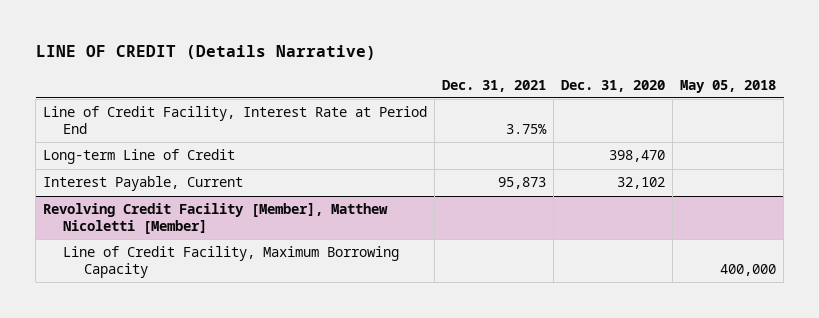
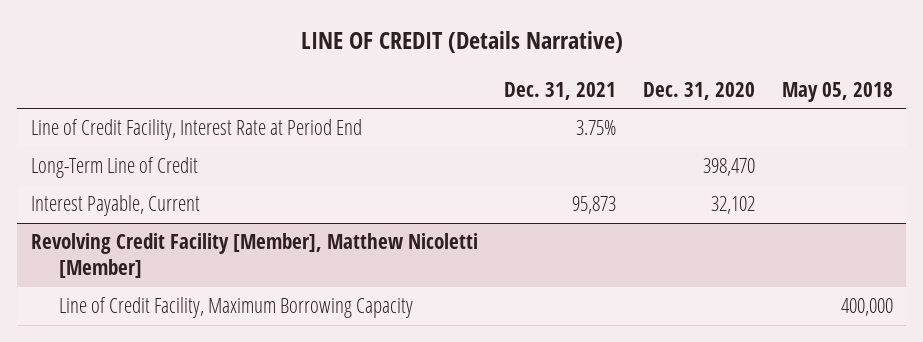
[43,149,236,165] Long-term Line of Credit -> [30,157,198,179] Long-Term Line of Credit

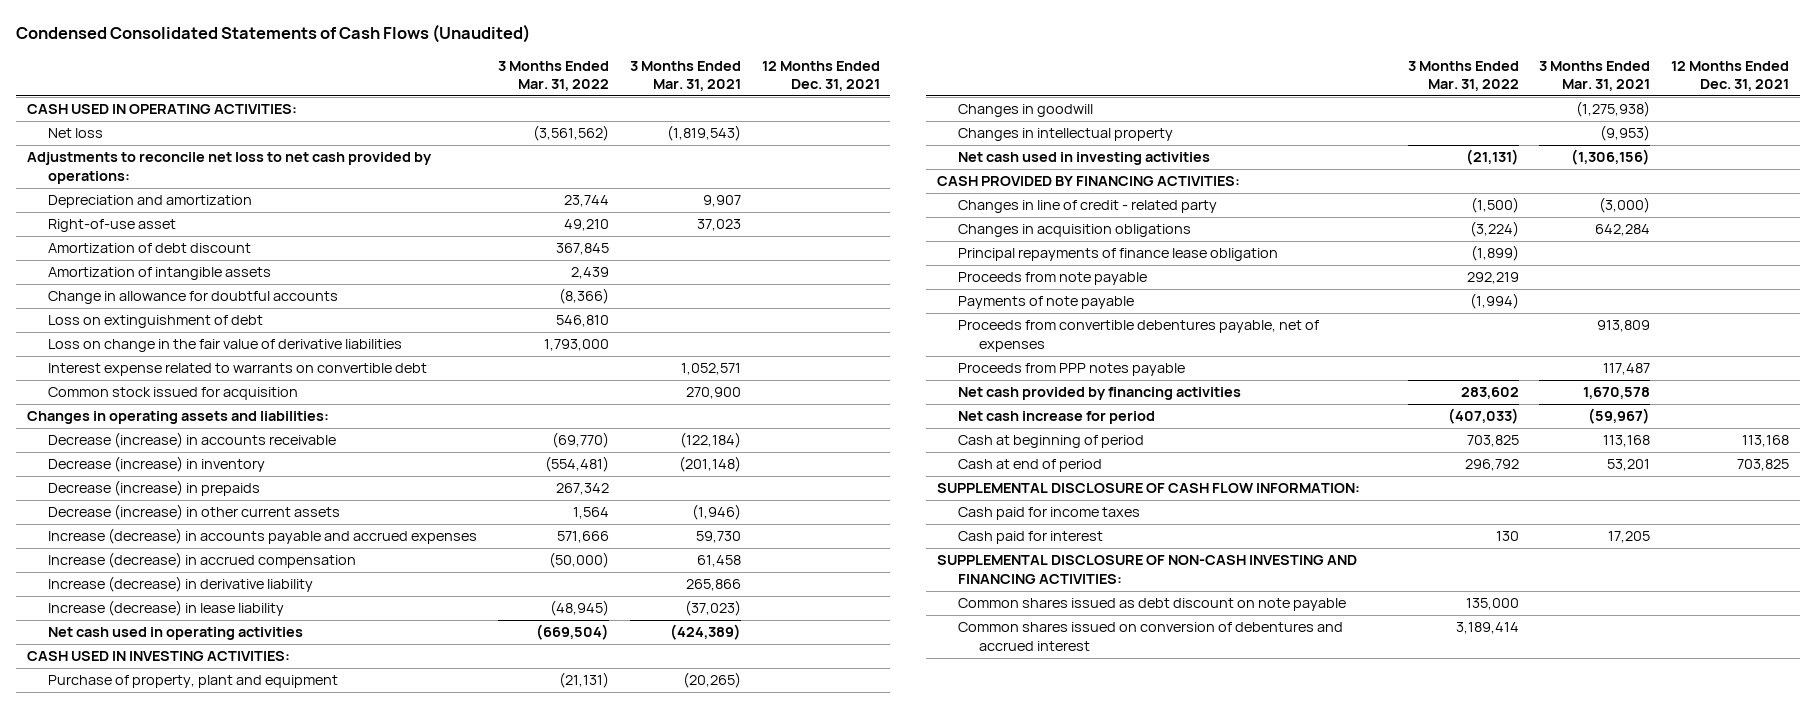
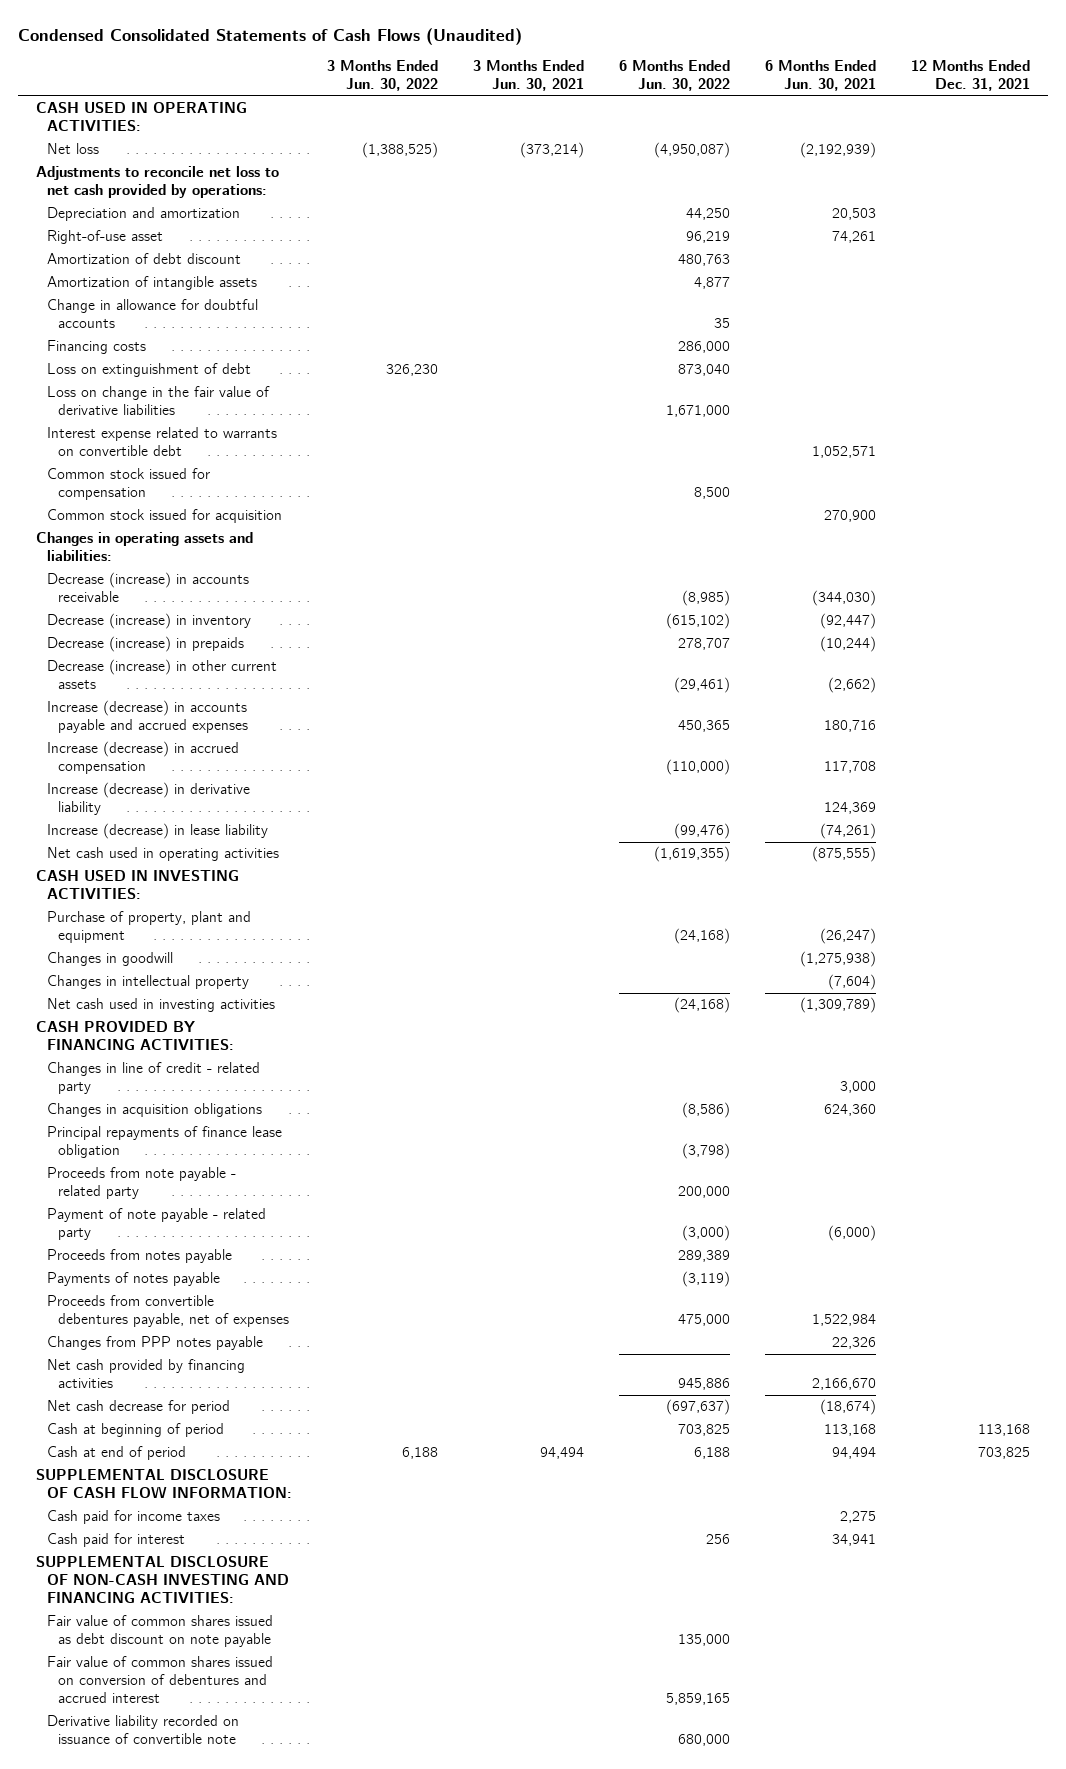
[497,60,609,92] 3 Months Ended Mar. 31, 2022 -> none
[629,60,741,92] 3 Months Ended Mar. 31, 2021 -> none
none -> [327,60,439,92] 3 Months Ended Jun. 30, 2022
none -> [473,60,585,92] 3 Months Ended Jun. 30, 2021
none -> [619,60,731,92] 6 Months Ended Jun. 30, 2022
none -> [765,60,877,92] 6 Months Ended Jun. 30, 2021
none -> [47,340,147,355] Financing costs
none -> [47,468,211,501] Common stock issued for compensation
none -> [47,1167,237,1200] Proceeds from note payable - related party
none -> [47,1208,267,1241] Payment of note payable - related party
[957,272,1147,286] Proceeds from note payable -> [47,1249,233,1264] Proceeds from notes payable
[957,296,1134,310] Payments of note payable -> [47,1272,221,1287] Payments of notes payable
[957,363,1185,377] Proceeds from PPP notes payable -> [47,1336,264,1351] Changes from PPP notes payable
[957,411,1155,425] Net cash increase for period -> [47,1400,231,1415] Net cash decrease for period
[957,598,1346,612] Common shares issued as debt discount on note payable -> [47,1615,274,1648] Fair value of common shares issued as debt discount on note payable
[957,622,1343,651] Common shares issued on conversion of debentures and accrued interest -> [47,1656,274,1704] Fair value of common shares issued on conversion of debentures and accrued interest
none -> [47,1715,240,1745] Derivative liability recorded on issuance of convertible note

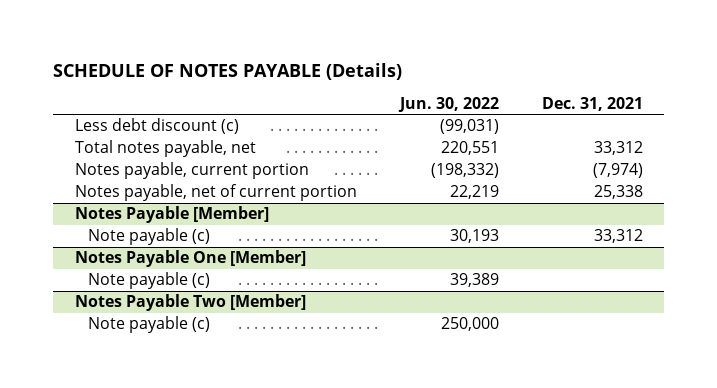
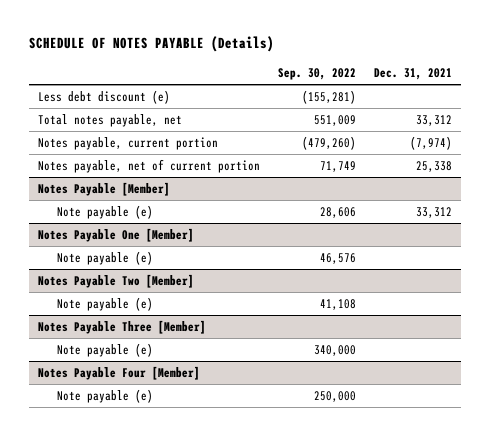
[397,96,499,112] Jun. 30, 2022 -> none
none -> [278,68,357,81] Sep. 30, 2022
[74,118,239,135] Less debt discount (c) -> [37,90,170,105] Less debt discount (e)
[88,228,211,246] Note payable (c) -> [57,205,154,220] Note payable (e)
[88,272,211,290] Note payable (c) -> [57,251,154,266] Note payable (e)
[88,316,211,334] Note payable (c) -> [57,297,154,312] Note payable (e)
none -> [37,320,206,335] Notes Payable Three [Member]
none -> [57,343,154,358] Note payable (e)
none -> [37,366,200,381] Notes Payable Four [Member]
none -> [57,389,154,404] Note payable (e)

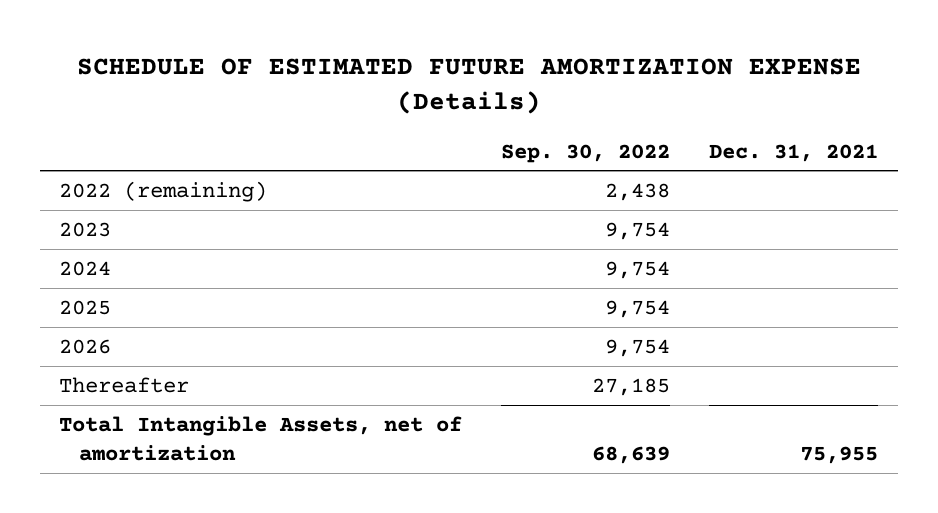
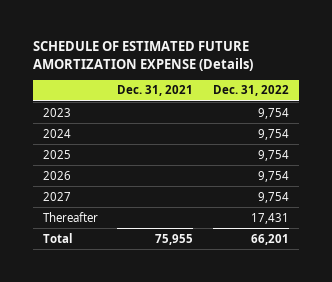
[501,143,671,163] Sep. 30, 2022 -> none
none -> [212,85,289,97] Dec. 31, 2022
[59,180,268,202] 2022 (remaining) -> none
none -> [42,191,71,201] 2027
[59,415,463,461] Total Intangible Assets, net of amortization -> [42,232,73,243] Total

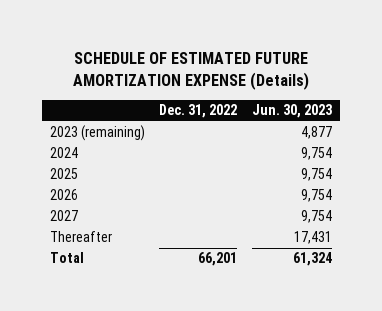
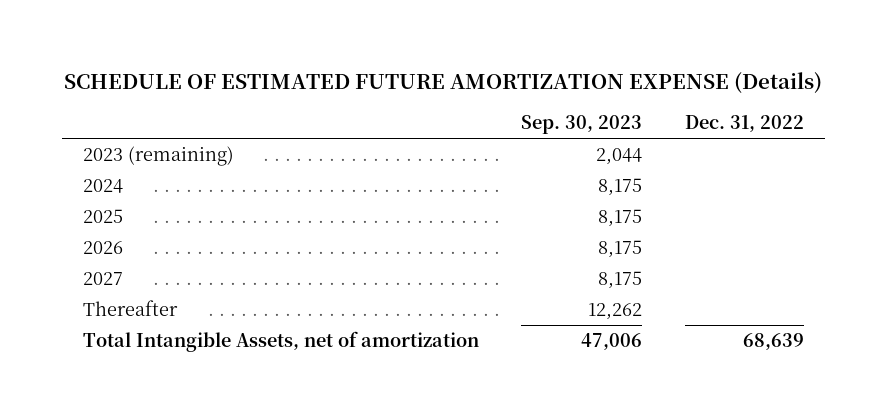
[252,104,333,119] Jun. 30, 2023 -> none
none -> [521,115,643,135] Sep. 30, 2023
[49,252,84,264] Total -> none
none -> [82,331,479,353] Total Intangible Assets, net of amortization

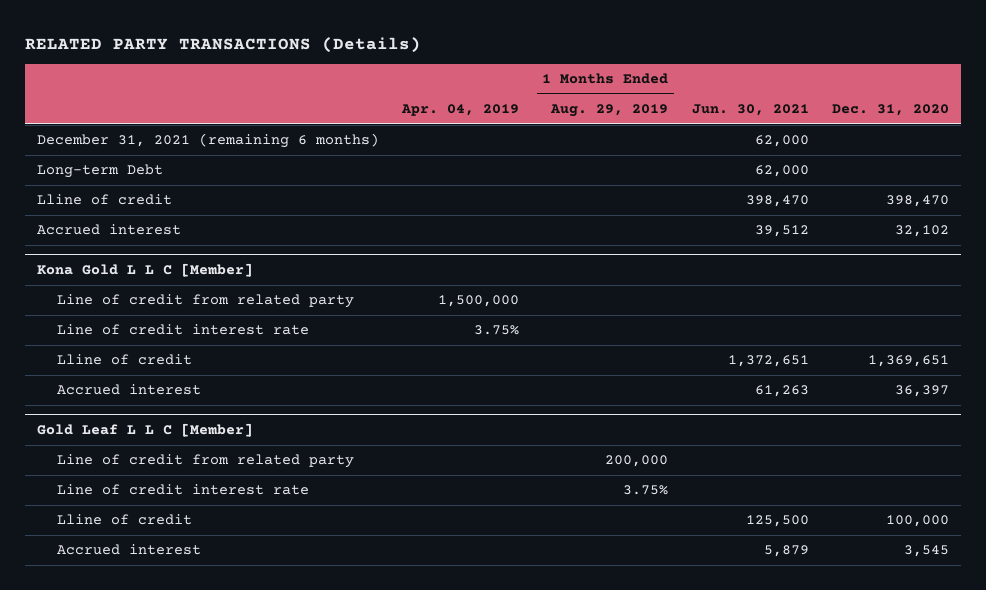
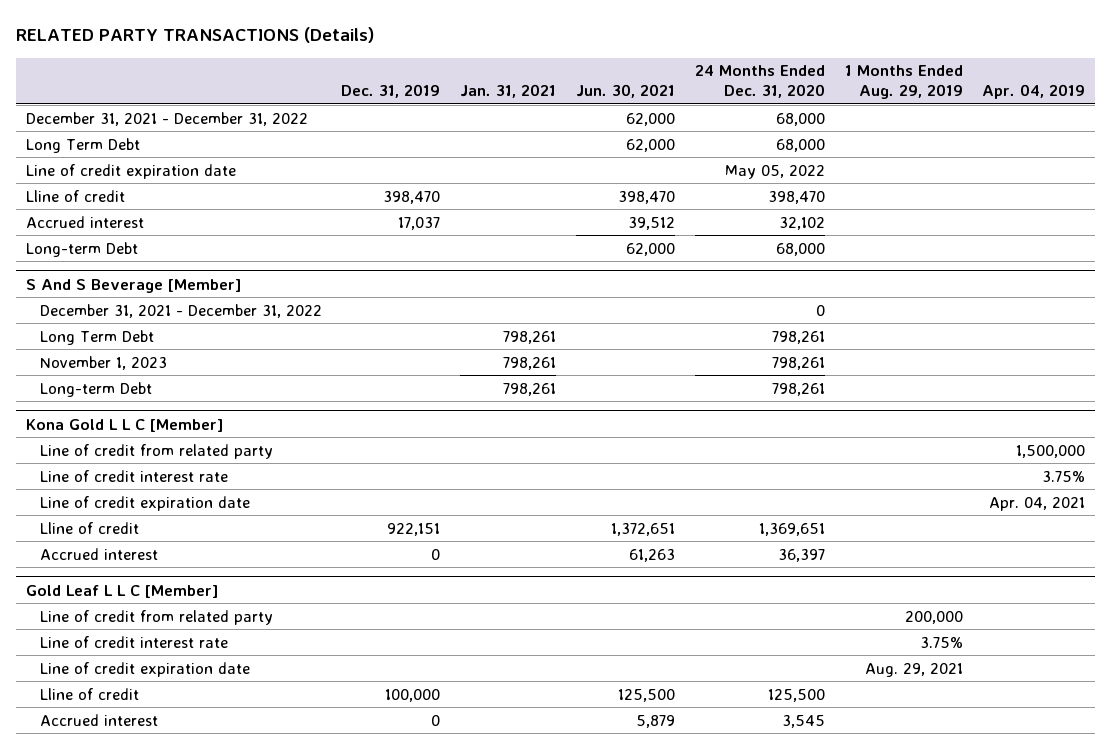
[832,104,950,117] Dec. 31, 2020 -> none
none -> [341,84,441,99] Dec. 31, 2019
none -> [460,84,557,99] Jan. 31, 2021
none -> [694,65,825,99] 24 Months Ended Dec. 31, 2020
[36,133,379,149] December 31, 2021 (remaining 6 months) -> [25,111,308,126] December 31, 2021 - December 31, 2022
none -> [25,137,140,153] Long Term Debt
none -> [25,163,236,179] Line of credit expiration date
[36,164,163,179] Long-term Debt -> [25,241,138,257] Long-term Debt
none -> [25,278,241,293] S And S Beverage [Member]
none -> [39,303,322,318] December 31, 2021 - December 31, 2022
none -> [39,329,154,345] Long Term Debt
none -> [39,355,167,370] November 1, 2023
none -> [39,381,152,397] Long-term Debt
none -> [39,495,250,511] Line of credit expiration date
none -> [39,661,250,677] Line of credit expiration date

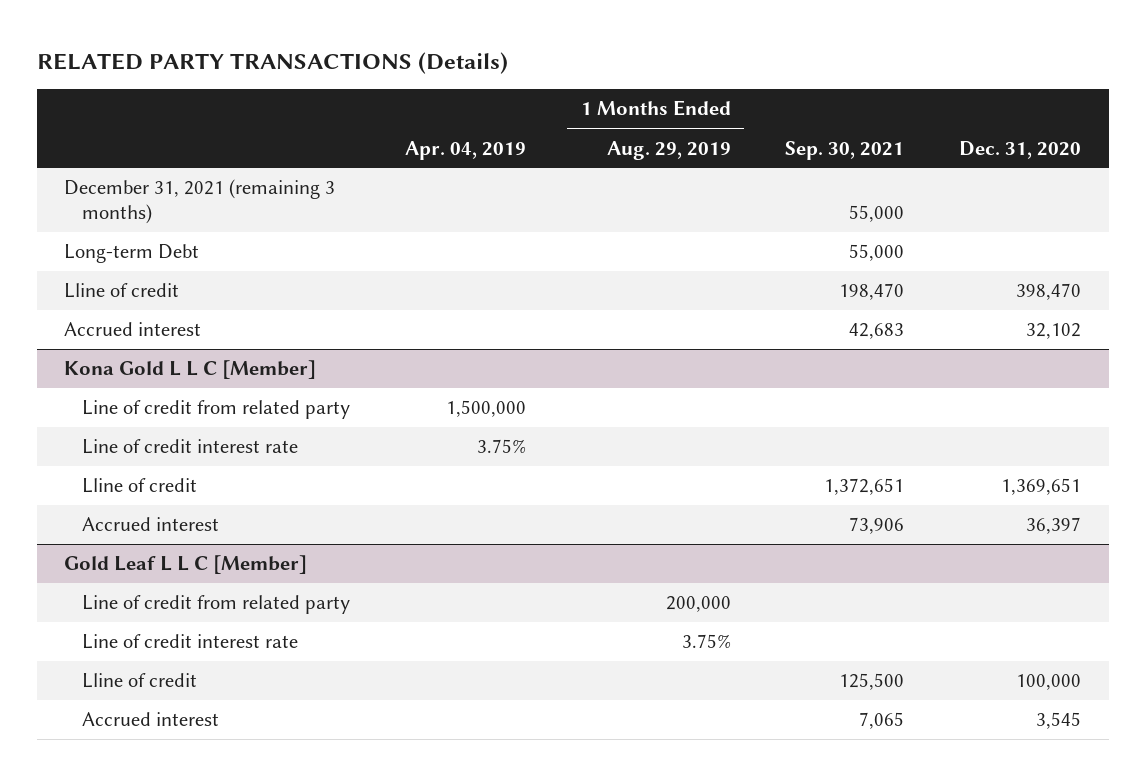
[341,84,441,99] Dec. 31, 2019 -> none
[460,84,557,99] Jan. 31, 2021 -> none
[575,84,675,99] Jun. 30, 2021 -> none
[694,65,825,99] 24 Months Ended Dec. 31, 2020 -> none
none -> [785,140,905,160] Sep. 30, 2021
none -> [959,140,1082,159] Dec. 31, 2020
[25,137,140,153] Long Term Debt -> none
[25,163,236,179] Line of credit expiration date -> none
[25,111,308,126] December 31, 2021 - December 31, 2022 -> [64,179,336,224] December 31, 2021 (remaining 3 months)
[25,241,138,257] Long-term Debt -> [64,244,200,264] Long-term Debt
[25,278,241,293] S And S Beverage [Member] -> none
[39,303,322,318] December 31, 2021 - December 31, 2022 -> none
[39,329,154,345] Long Term Debt -> none
[39,355,167,370] November 1, 2023 -> none
[39,381,152,397] Long-term Debt -> none
[39,495,250,511] Line of credit expiration date -> none
[39,661,250,677] Line of credit expiration date -> none

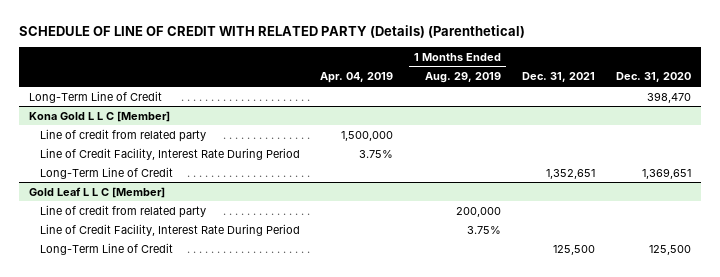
[37,51,509,74] RELATED PARTY TRANSACTIONS (Details) -> [18,25,525,39] SCHEDULE OF LINE OF CREDIT WITH RELATED PARTY (Details) (Parenthetical)
[785,140,905,160] Sep. 30, 2021 -> none
none -> [522,72,596,83] Dec. 31, 2021
[64,179,336,224] December 31, 2021 (remaining 3 months) -> none
[64,244,200,264] Long-term Debt -> none
[64,322,202,337] Accrued interest -> none
[64,283,180,299] Lline of credit -> [29,90,163,103] Long-Term Line of Credit
[81,517,219,532] Accrued interest -> none
[81,439,298,455] Line of credit interest rate -> [39,147,300,160] Line of Credit Facility, Interest Rate During Period
[81,478,197,494] Lline of credit -> [39,166,173,179] Long-Term Line of Credit
[81,712,219,727] Accrued interest -> none
[81,634,298,650] Line of credit interest rate -> [39,223,300,236] Line of Credit Facility, Interest Rate During Period
[81,673,197,689] Lline of credit -> [39,242,173,255] Long-Term Line of Credit
[1016,674,1082,691] 100,000 -> [648,244,691,255] 125,500

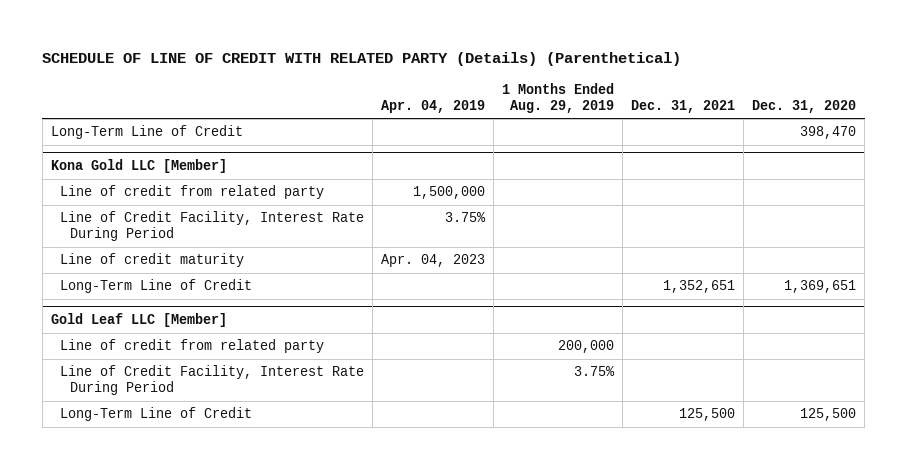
[29,110,171,122] Kona Gold L L C [Member] -> [50,159,227,174] Kona Gold LLC [Member]
none -> [60,253,245,268] Line of credit maturity
[29,186,166,198] Gold Leaf L L C [Member] -> [50,313,227,328] Gold Leaf LLC [Member]

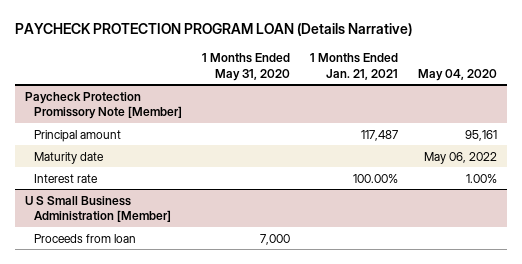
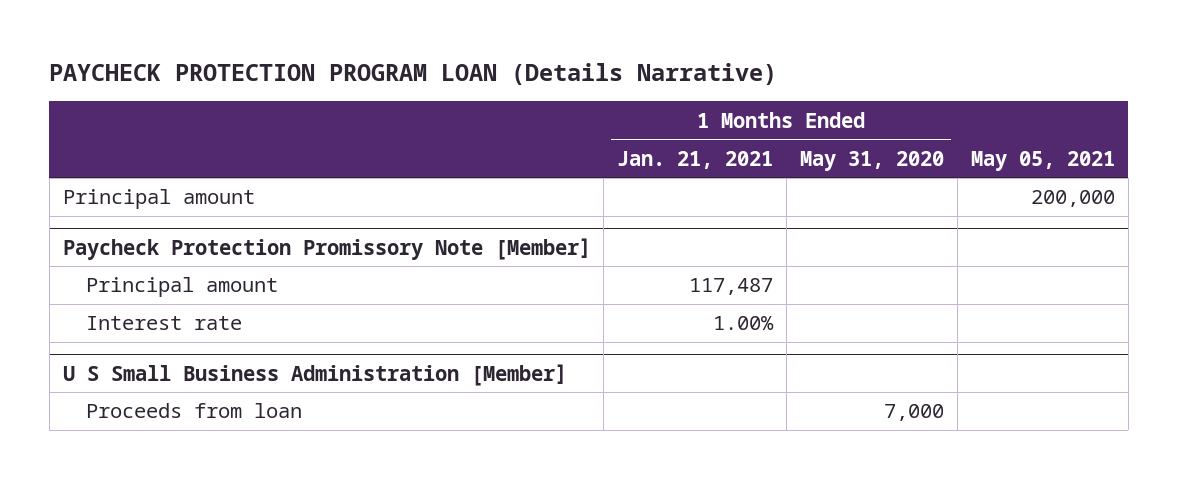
[418,68,498,81] May 04, 2020 -> none
none -> [970,150,1115,171] May 05, 2021
none -> [62,189,255,210] Principal amount
[33,151,104,164] Maturity date -> none
[353,173,399,183] 100.00% -> [713,316,775,331] 1.00%

